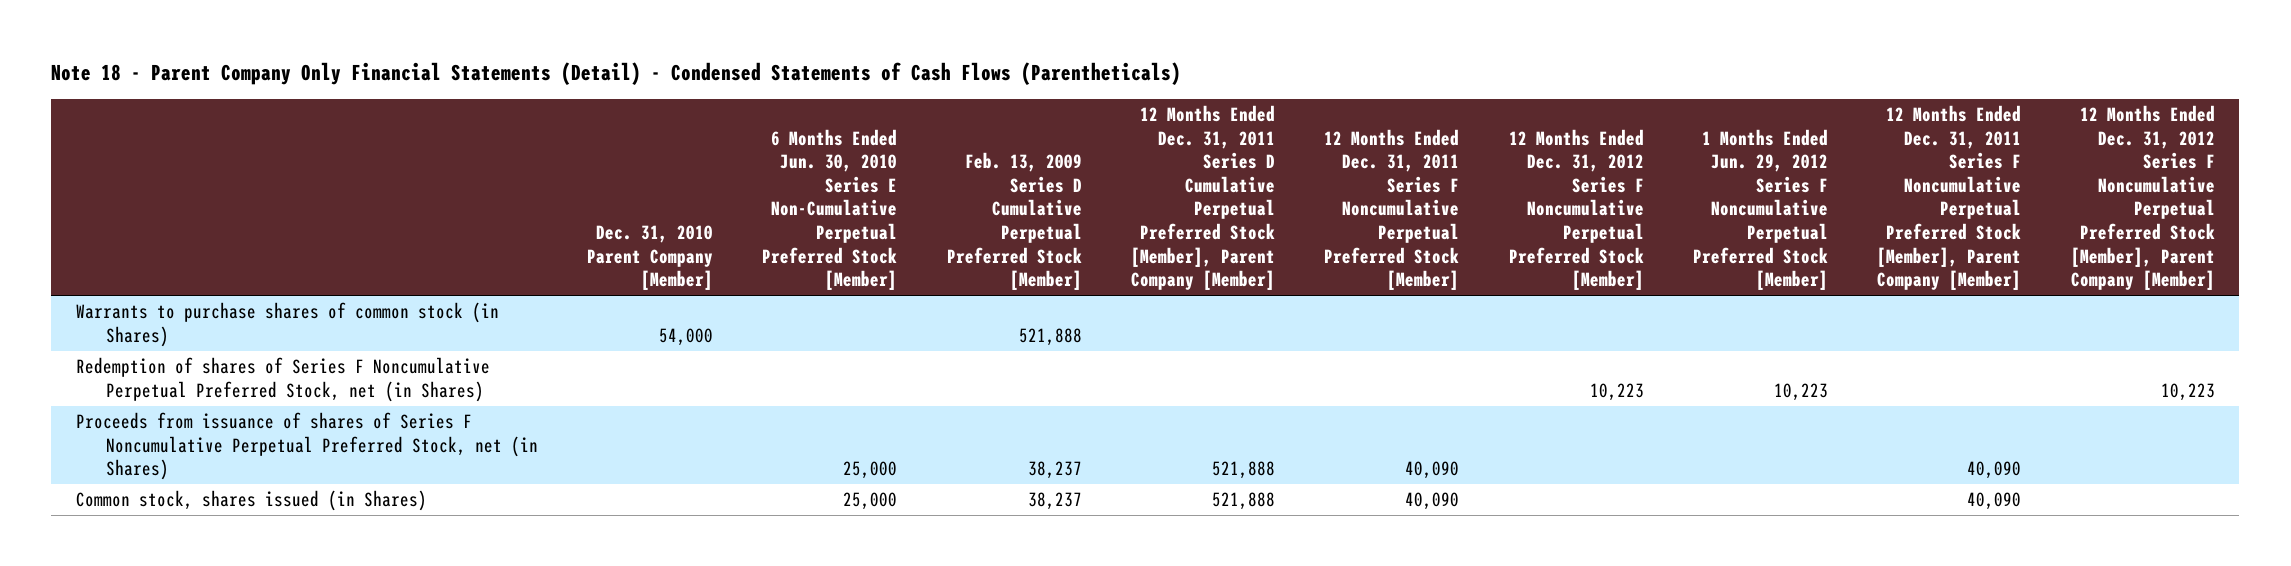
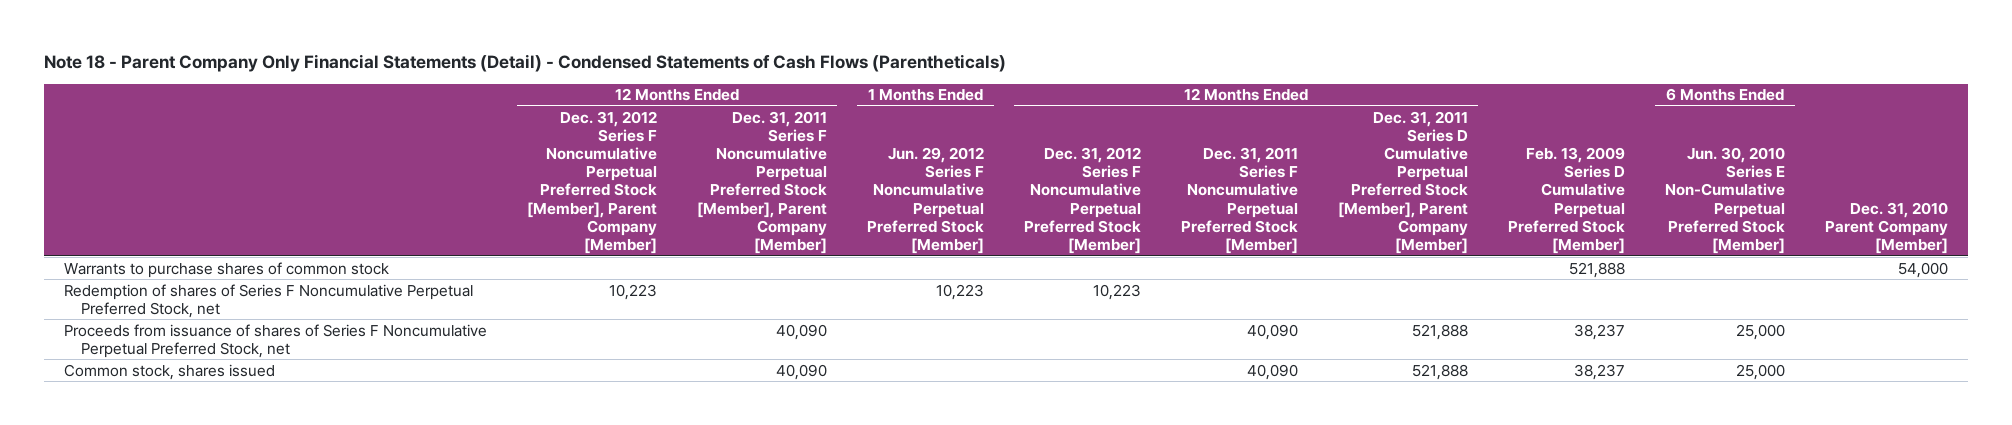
[75,302,499,347] Warrants to purchase shares of common stock (in Shares) -> [64,261,390,278] Warrants to purchase shares of common stock
[75,357,490,402] Redemption of shares of Series F Noncumulative Perpetual Preferred Stock, net (in Shares) -> [64,283,474,318] Redemption of shares of Series F Noncumulative Perpetual Preferred Stock, net
[75,412,538,481] Proceeds from issuance of shares of Series F Noncumulative Perpetual Preferred Stock, net (in Shares) -> [64,323,488,358] Proceeds from issuance of shares of Series F Noncumulative Perpetual Preferred Stock, net
[75,490,427,512] Common stock, shares issued (in Shares) -> [64,363,276,380] Common stock, shares issued

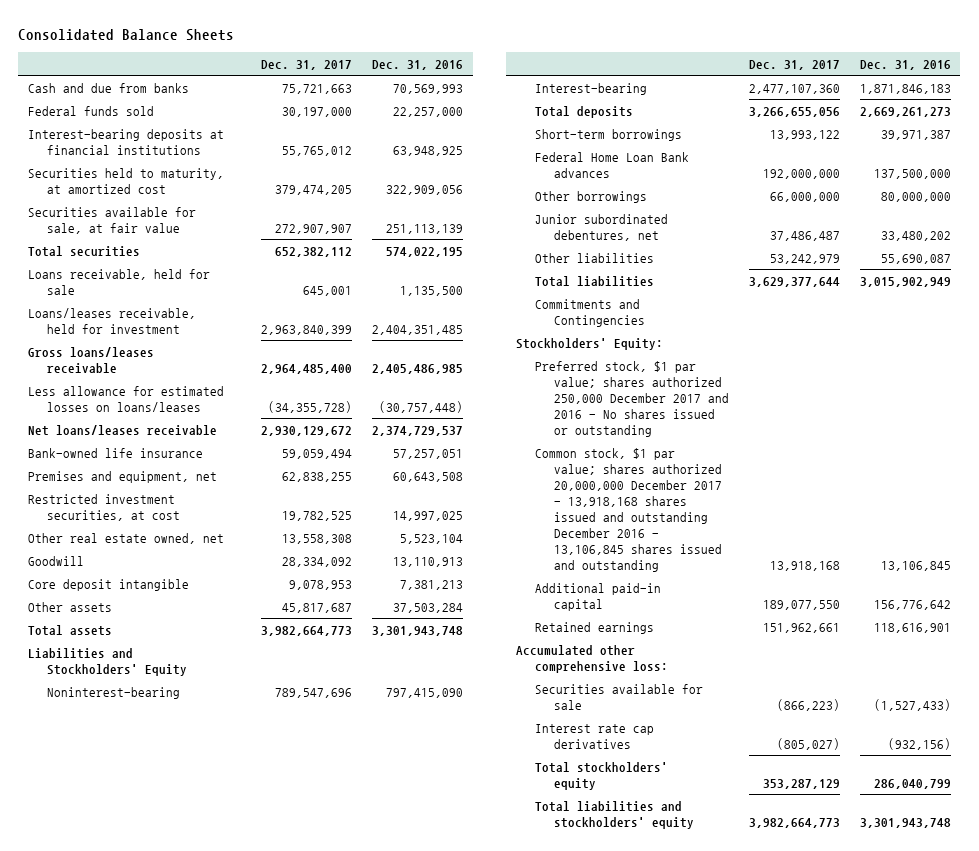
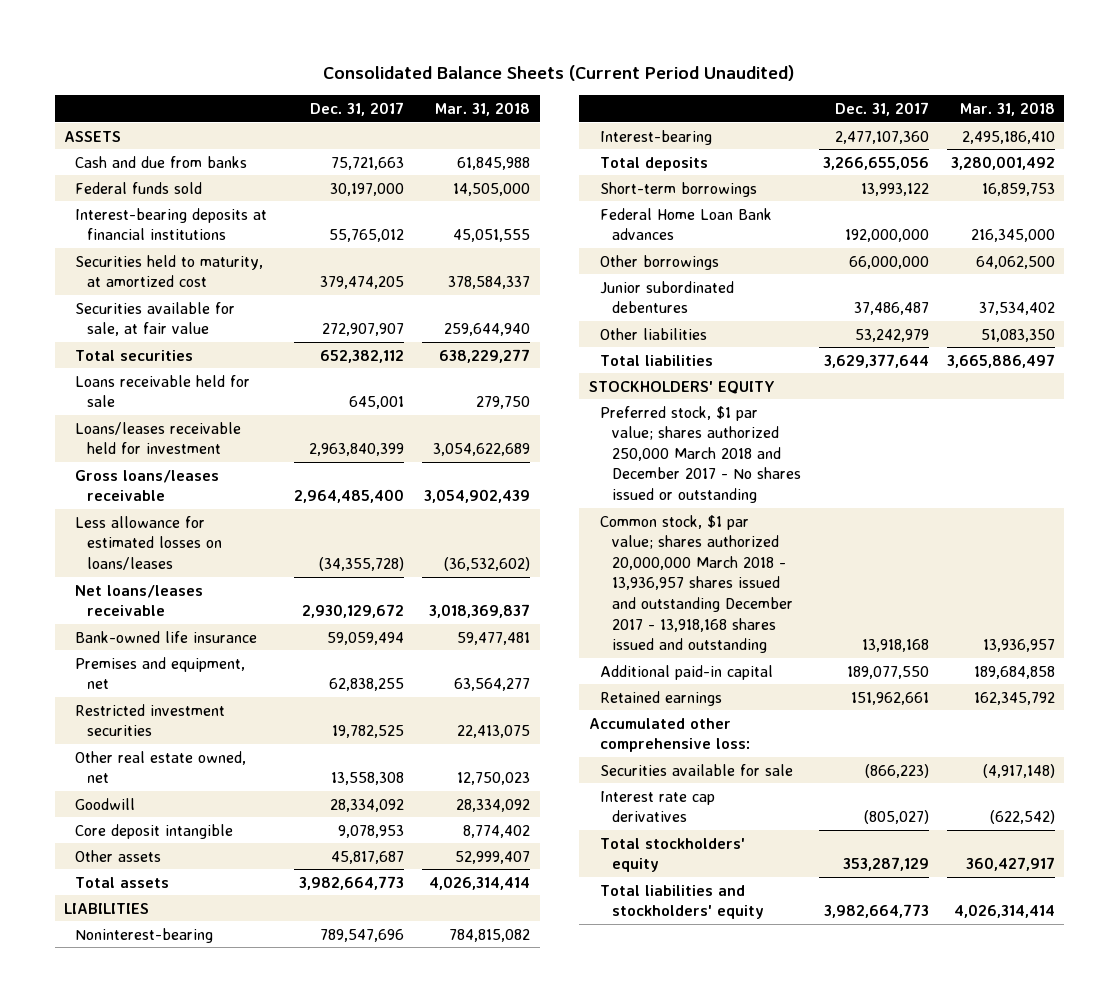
[18,28,235,41] Consolidated Balance Sheets -> [323,65,795,82] Consolidated Balance Sheets (Current Period Unaudited)
[371,59,463,70] Dec. 31, 2016 -> none
none -> [435,101,531,116] Mar. 31, 2018
none -> [63,130,121,142] ASSETS
[27,268,210,295] Loans receivable, held for sale -> [75,374,251,408] Loans receivable held for sale
[27,307,196,334] Loans/leases receivable, held for investment -> [75,421,242,455] Loans/leases receivable held for investment
[27,493,181,521] Restricted investment securities, at cost -> [75,703,226,737] Restricted investment securities
[27,647,188,676] Liabilities and Stockholders' Equity -> none
none -> [63,902,149,914] LIABILITIES
[534,213,668,241] Junior subordinated debentures, net -> [600,280,735,314] Junior subordinated debentures
[534,298,646,327] Commitments and Contingencies -> none
[515,337,663,350] Stockholders' Equity: -> [588,380,775,394] STOCKHOLDERS' EQUITY
[534,360,730,437] Preferred stock, $1 par value; shares authorized 250,000 December 2017 and 2016 - No shares issued or outstanding -> [600,405,801,504] Preferred stock, $1 par value; shares authorized 250,000 March 2018 and December 2017 - No shares issued or outstanding
[534,447,723,572] Common stock, $1 par value; shares authorized 20,000,000 December 2017 - 13,918,168 shares issued and outstanding December 2016 - 13,106,845 shares issued and outstanding -> [600,514,793,654] Common stock, $1 par value; shares authorized 20,000,000 March 2018 - 13,936,957 shares issued and outstanding December 2017 - 13,918,168 shares issued and outstanding

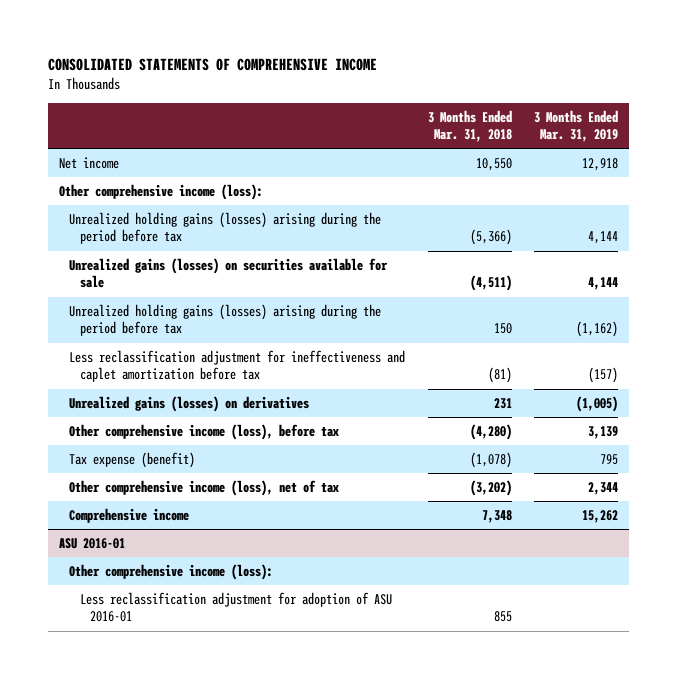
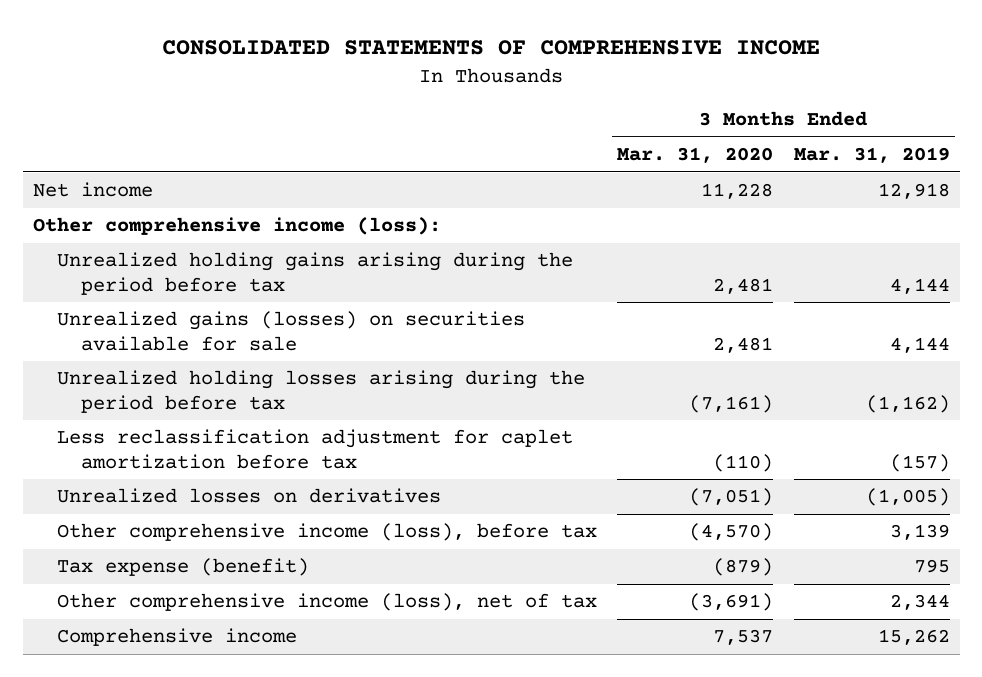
[427,109,512,143] 3 Months Ended Mar. 31, 2018 -> none
none -> [617,147,774,164] Mar. 31, 2020
[69,212,382,245] Unrealized holding gains (losses) arising during the period before tax -> [56,252,573,295] Unrealized holding gains arising during the period before tax
[69,304,382,337] Unrealized holding gains (losses) arising during the period before tax -> [56,370,585,413] Unrealized holding losses arising during the period before tax
[69,350,406,383] Less reclassification adjustment for ineffectiveness and caplet amortization before tax -> [56,429,573,469] Less reclassification adjustment for caplet amortization before tax
[69,396,310,413] Unrealized gains (losses) on derivatives -> [56,488,441,504] Unrealized losses on derivatives
[58,538,125,550] ASU 2016-01 -> none
[69,564,274,581] Other comprehensive income (loss): -> none
[79,592,392,623] Less reclassification adjustment for adoption of ASU 2016-01 -> none

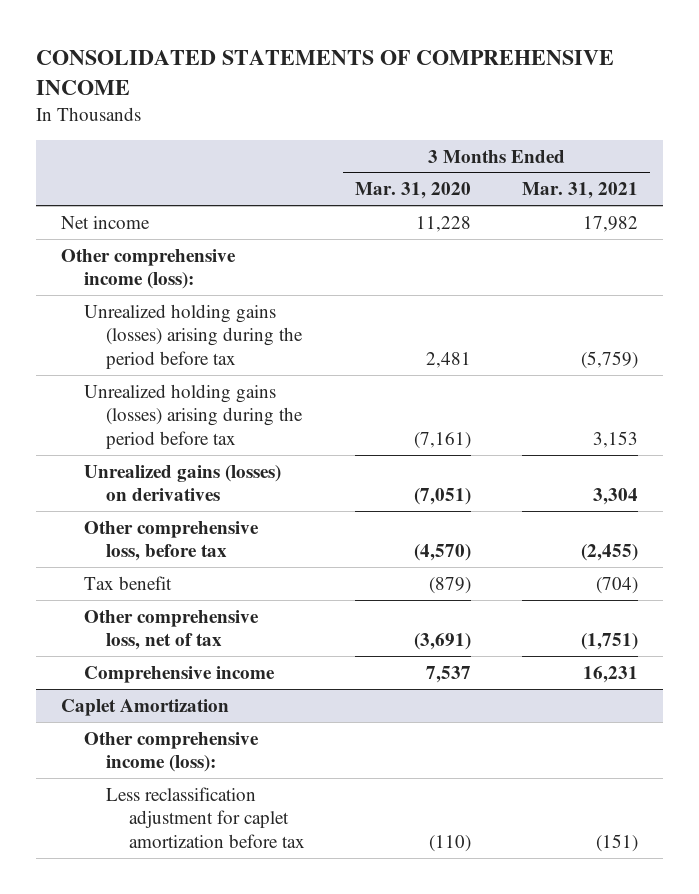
[793,147,950,164] Mar. 31, 2019 -> none
none -> [521,182,638,200] Mar. 31, 2021
[56,311,525,351] Unrealized gains (losses) on securities available for sale -> none
[56,429,573,469] Less reclassification adjustment for caplet amortization before tax -> none
[56,252,573,295] Unrealized holding gains arising during the period before tax -> [83,303,304,370] Unrealized holding gains (losses) arising during the period before tax
[56,370,585,413] Unrealized holding losses arising during the period before tax -> [83,383,304,450] Unrealized holding gains (losses) arising during the period before tax
[56,488,441,504] Unrealized losses on derivatives -> [83,464,281,502] Unrealized gains (losses) on derivatives
[56,523,597,542] Other comprehensive income (loss), before tax -> [83,520,259,562] Other comprehensive loss, before tax
[56,558,309,577] Tax expense (benefit) -> [83,575,172,590] Tax benefit
[56,593,597,612] Other comprehensive income (loss), net of tax -> [83,609,259,651] Other comprehensive loss, net of tax
none -> [60,698,229,716] Caplet Amortization
none -> [83,731,259,773] Other comprehensive income (loss):
none -> [106,786,306,849] Less reclassification adjustment for caplet amortization before tax

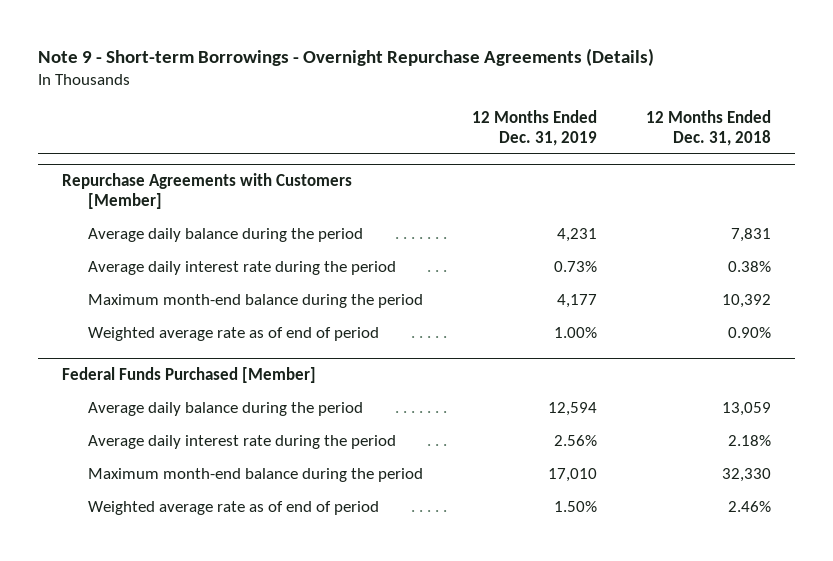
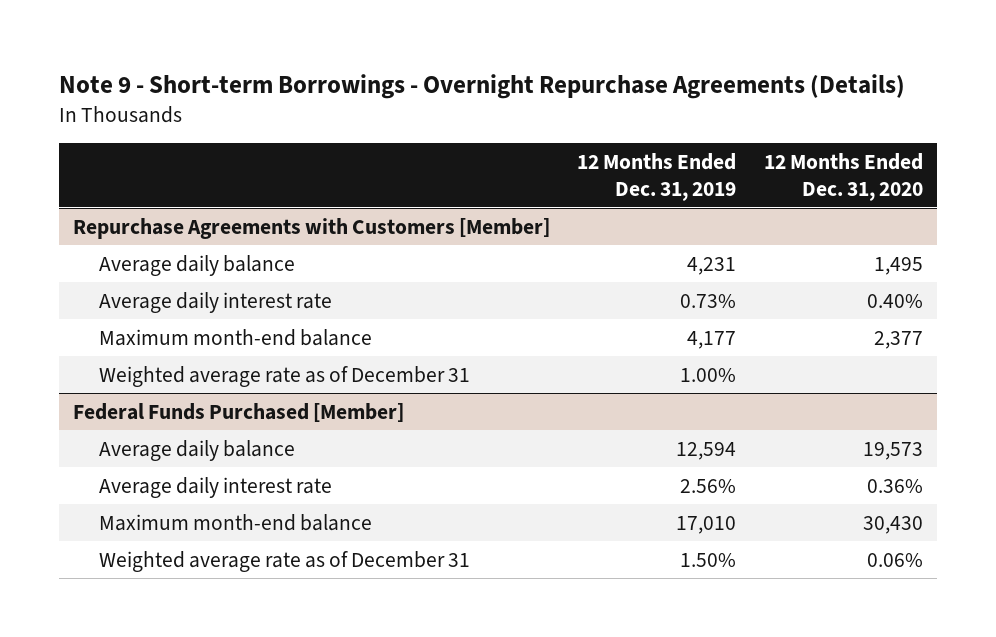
[645,110,771,146] 12 Months Ended Dec. 31, 2018 -> none
none -> [763,152,923,201] 12 Months Ended Dec. 31, 2020
[87,227,363,242] Average daily balance during the period -> [98,254,295,276] Average daily balance
[87,260,396,275] Average daily interest rate during the period -> [98,291,332,313] Average daily interest rate
[87,293,423,308] Maximum month-end balance during the period -> [98,328,372,346] Maximum month-end balance
[87,326,379,341] Weighted average rate as of end of period -> [98,365,470,387] Weighted average rate as of December 31
[87,401,363,416] Average daily balance during the period -> [98,439,295,461] Average daily balance
[87,434,396,449] Average daily interest rate during the period -> [98,476,332,498] Average daily interest rate
[87,467,423,482] Maximum month-end balance during the period -> [98,513,372,531] Maximum month-end balance
[87,500,379,515] Weighted average rate as of end of period -> [98,550,470,572] Weighted average rate as of December 31

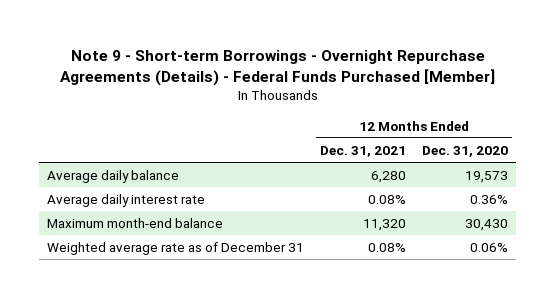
[59,73,906,99] Note 9 - Short-term Borrowings - Overnight Repurchase Agreements (Details) -> [59,49,495,86] Note 9 - Short-term Borrowings - Overnight Repurchase Agreements (Details) - Federal Funds Purchased [Member]
[577,152,737,201] 12 Months Ended Dec. 31, 2019 -> none
none -> [320,145,407,157] Dec. 31, 2021
[72,217,550,239] Repurchase Agreements with Customers [Member] -> none
[98,254,295,276] Average daily balance -> none
[98,291,332,313] Average daily interest rate -> none
[98,328,372,346] Maximum month-end balance -> none
[98,365,470,387] Weighted average rate as of December 31 -> none
[72,402,404,422] Federal Funds Purchased [Member] -> none

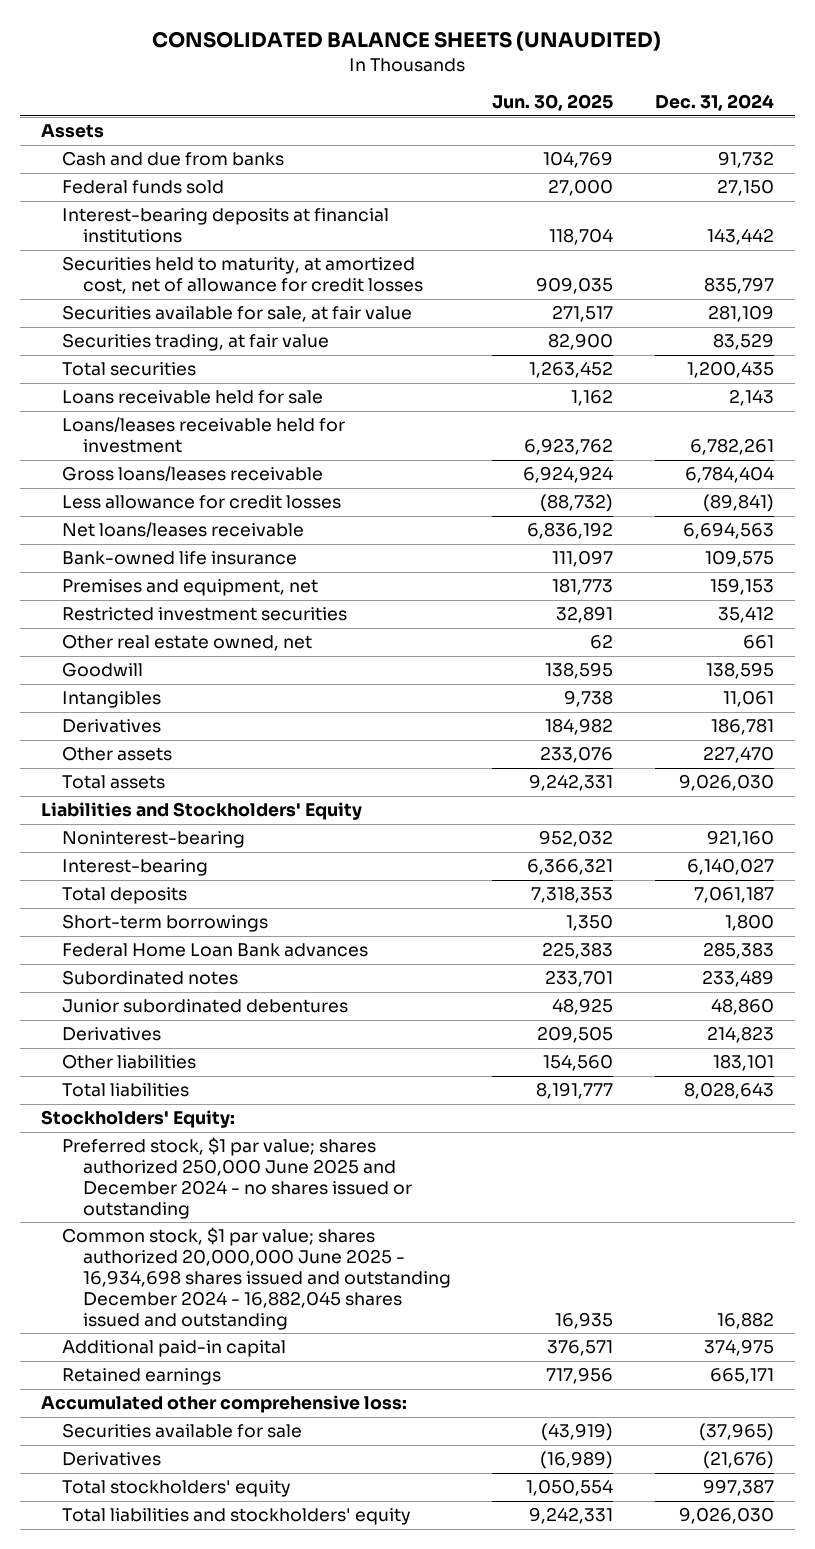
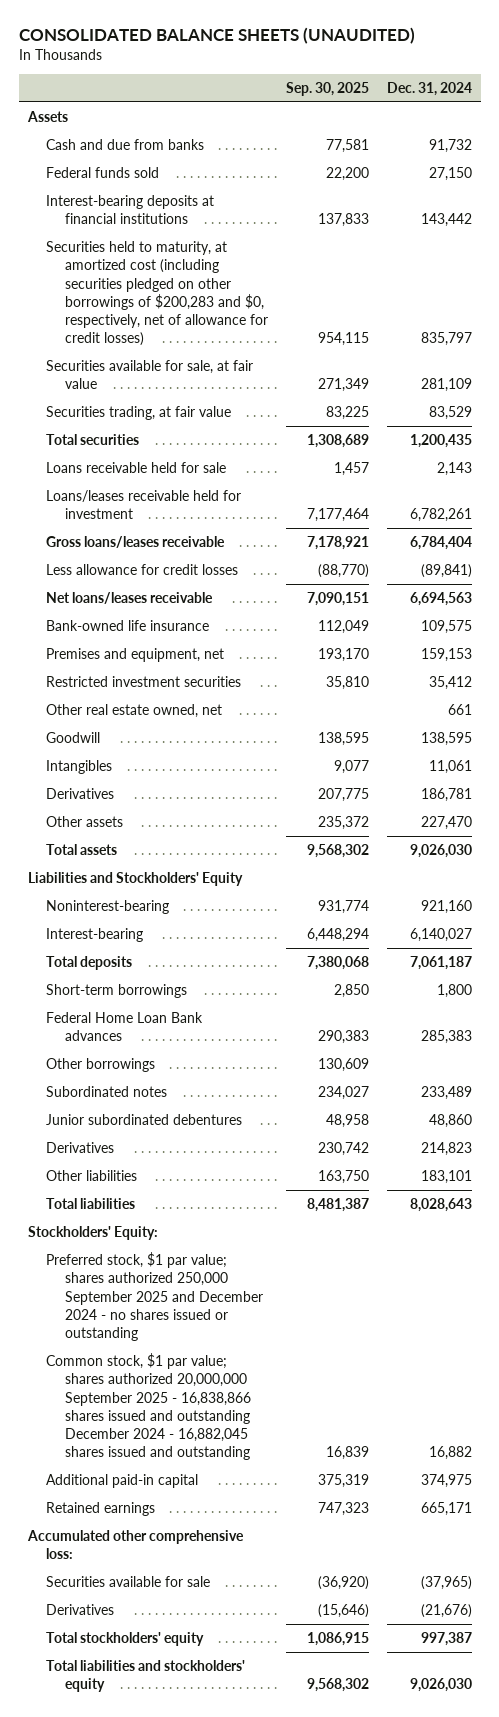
[492,94,614,112] Jun. 30, 2025 -> none
none -> [285,81,369,96] Sep. 30, 2025
[61,256,423,295] Securities held to maturity, at amortized cost, net of allowance for credit losses -> [46,240,268,347] Securities held to maturity, at amortized cost (including securities pledged on other borrowings of $200,283 and $0, respectively, net of allowance for credit losses)
none -> [46,1057,156,1072] Other borrowings
[61,1137,412,1219] Preferred stock, $1 par value; shares authorized 250,000 June 2025 and December 2024 - no shares issued or outstanding -> [46,1251,263,1342] Preferred stock, $1 par value; shares authorized 250,000 September 2025 and December 2024 - no shares issued or outstanding
[61,1227,451,1330] Common stock, $1 par value; shares authorized 20,000,000 June 2025 - 16,934,698 shares issued and outstanding December 2024 - 16,882,045 shares issued and outstanding -> [46,1352,251,1461] Common stock, $1 par value; shares authorized 20,000,000 September 2025 - 16,838,866 shares issued and outstanding December 2024 - 16,882,045 shares issued and outstanding

